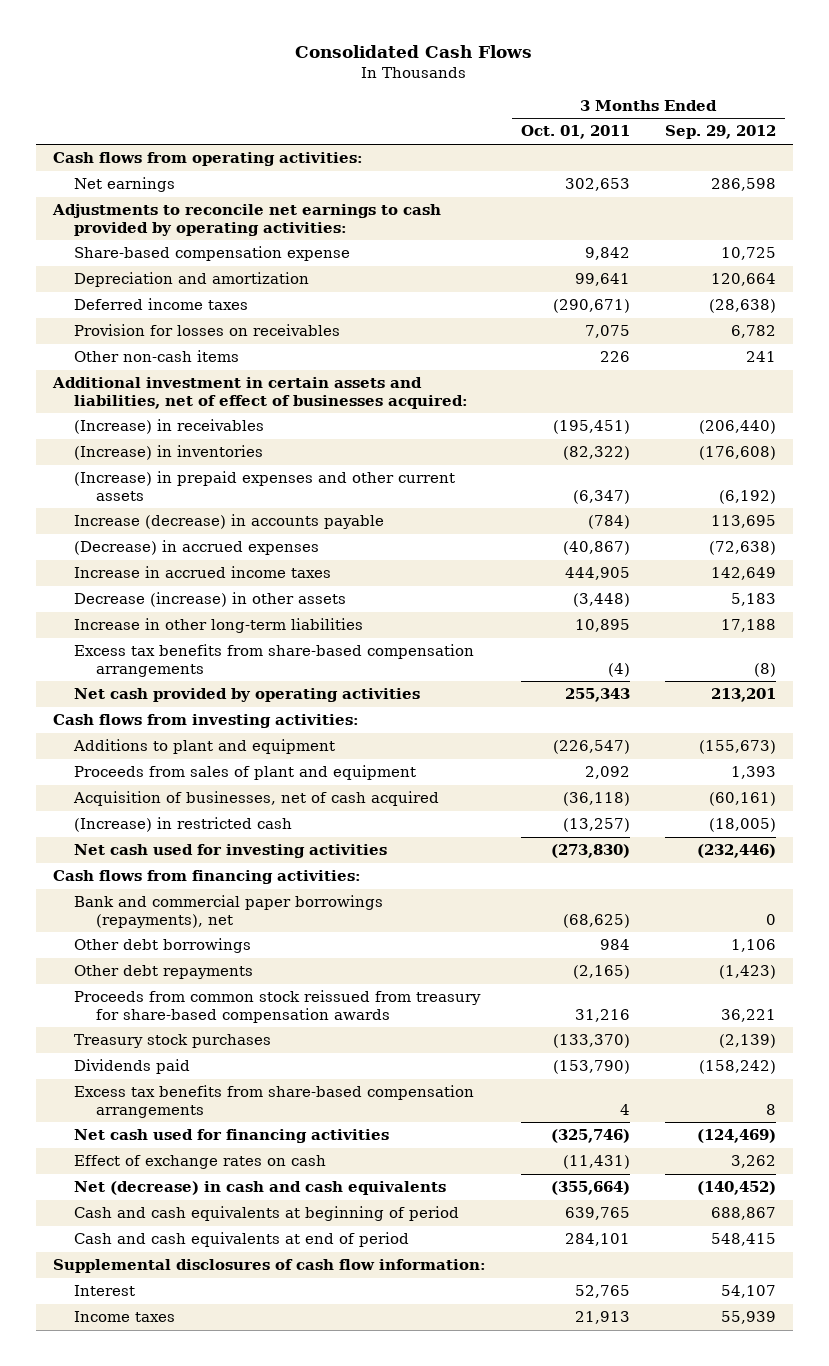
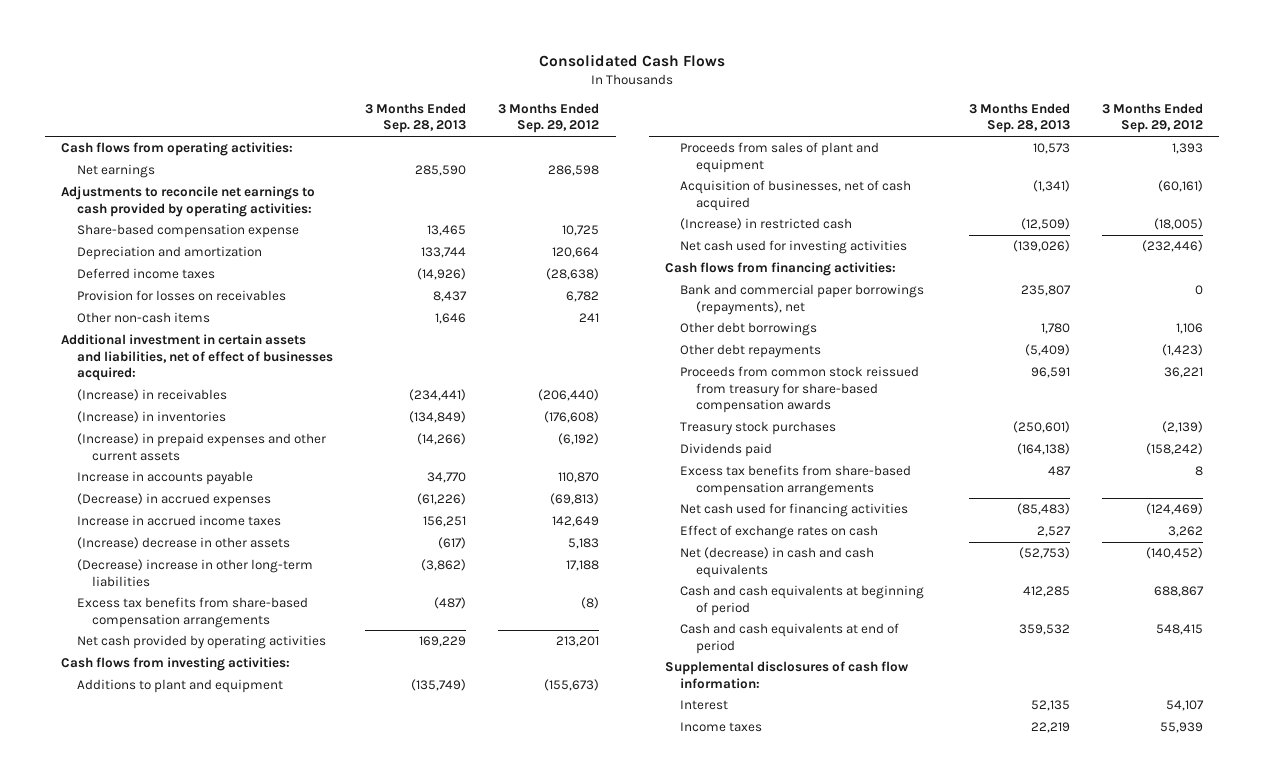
[520,125,630,140] Oct. 01, 2011 -> none
none -> [364,102,466,134] 3 Months Ended Sep. 28, 2013
[74,514,385,530] Increase (decrease) in accounts payable -> [76,471,253,486] Increase in accounts payable
[710,515,776,529] 113,695 -> [558,472,600,484] 110,870
[708,541,776,556] (72,638) -> [550,493,600,506] (69,813)
[74,592,347,608] Decrease (increase) in other assets -> [76,537,290,550] (Increase) decrease in other assets
[74,618,364,634] Increase in other long-term liabilities -> [76,559,313,587] (Decrease) increase in other long-term liabilities

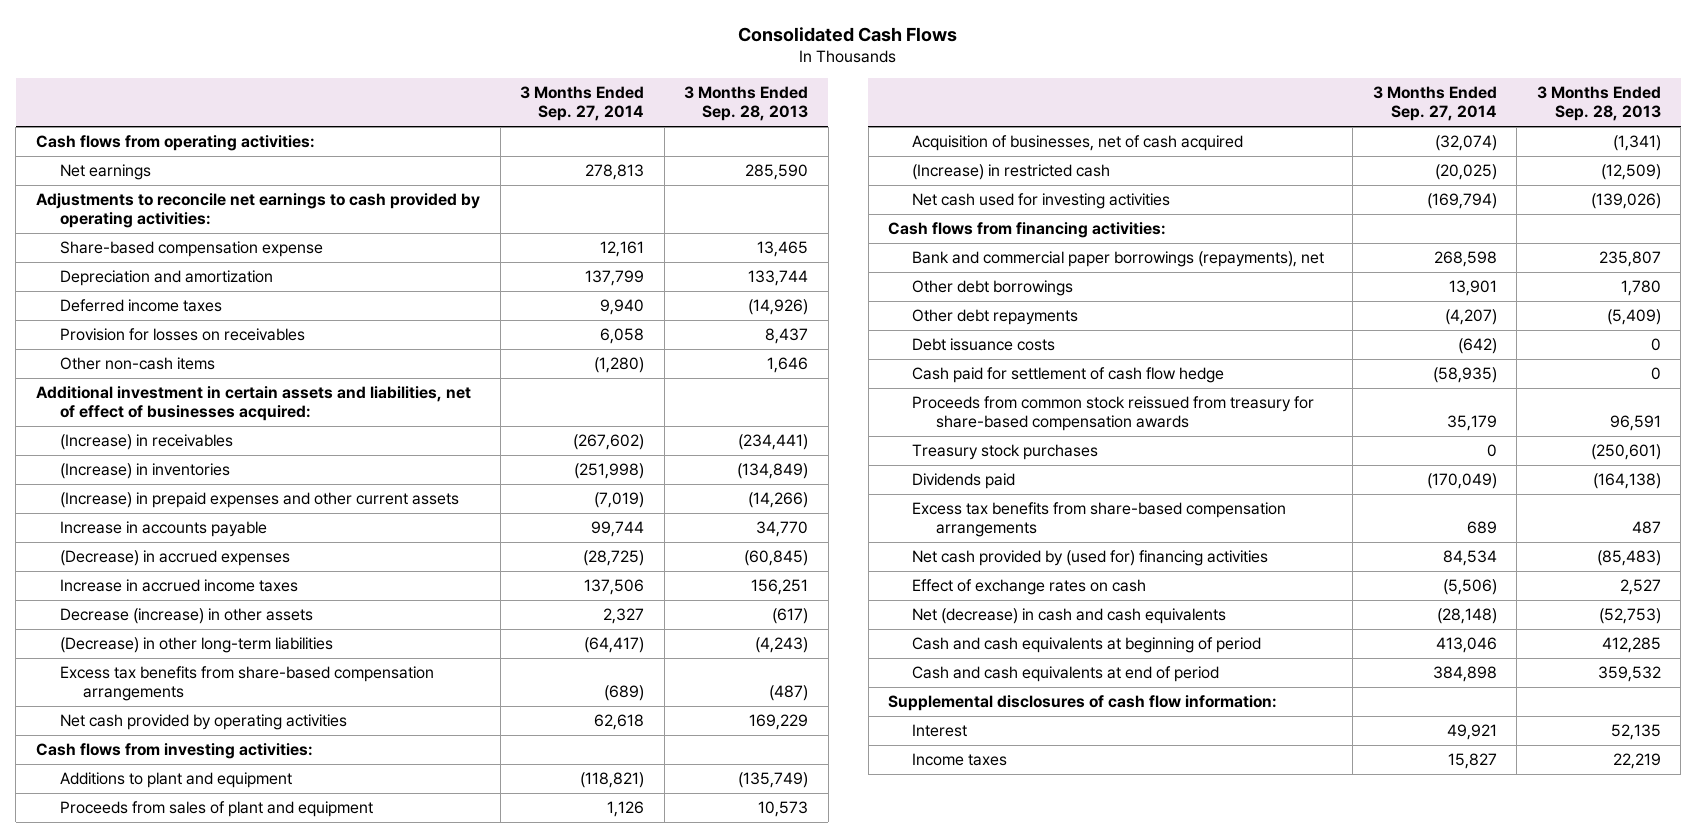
[498,102,600,134] 3 Months Ended Sep. 29, 2012 -> none
none -> [520,86,645,122] 3 Months Ended Sep. 27, 2014
[416,493,466,506] (61,226) -> [744,549,809,566] (60,845)
[76,537,290,550] (Increase) decrease in other assets -> [59,607,313,624] Decrease (increase) in other assets
[76,559,313,587] (Decrease) increase in other long-term liabilities -> [59,636,333,653] (Decrease) in other long-term liabilities
[420,559,466,572] (3,862) -> [755,636,809,653] (4,243)
none -> [912,337,1056,351] Debt issuance costs
none -> [912,366,1225,383] Cash paid for settlement of cash flow hedge
[680,503,909,518] Net cash used for financing activities -> [912,549,1269,566] Net cash provided by (used for) financing activities

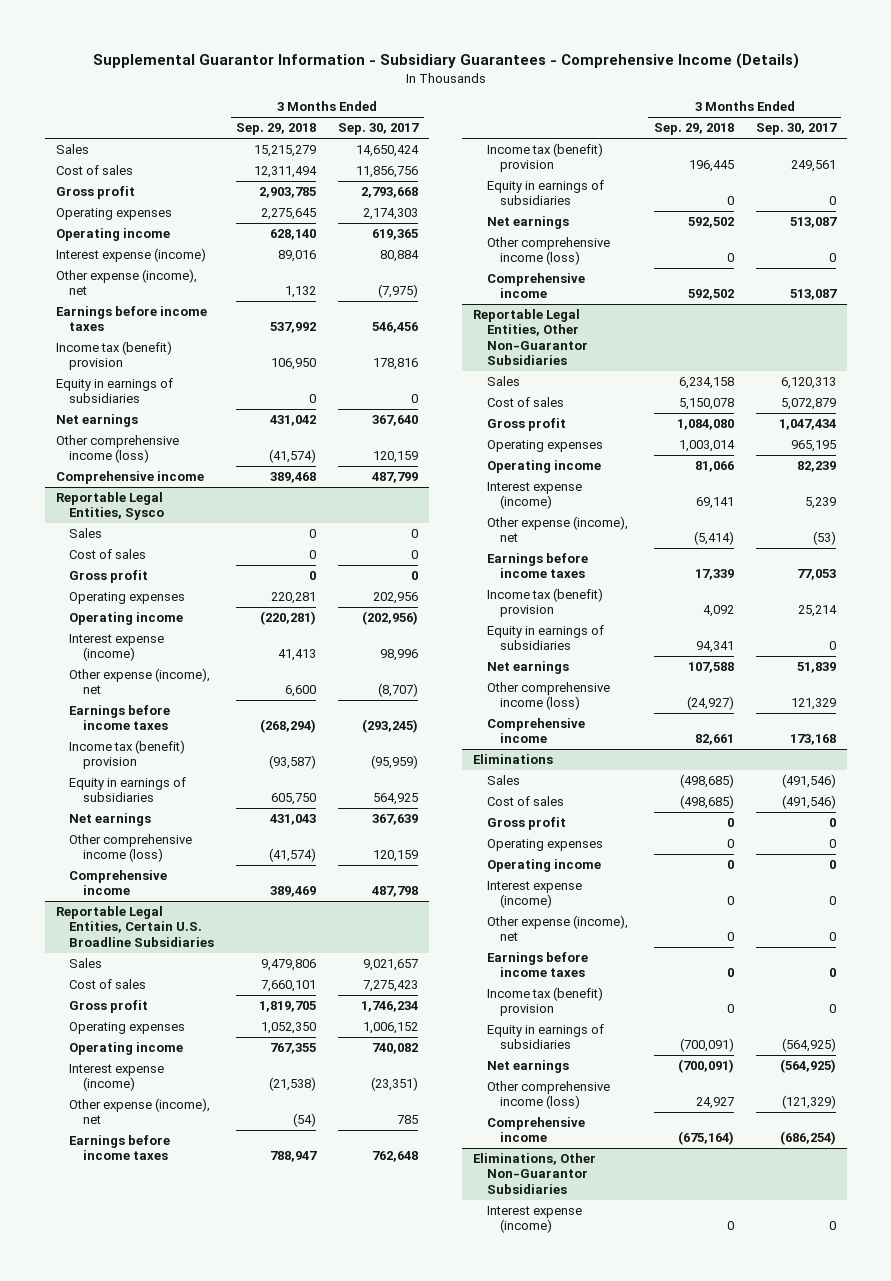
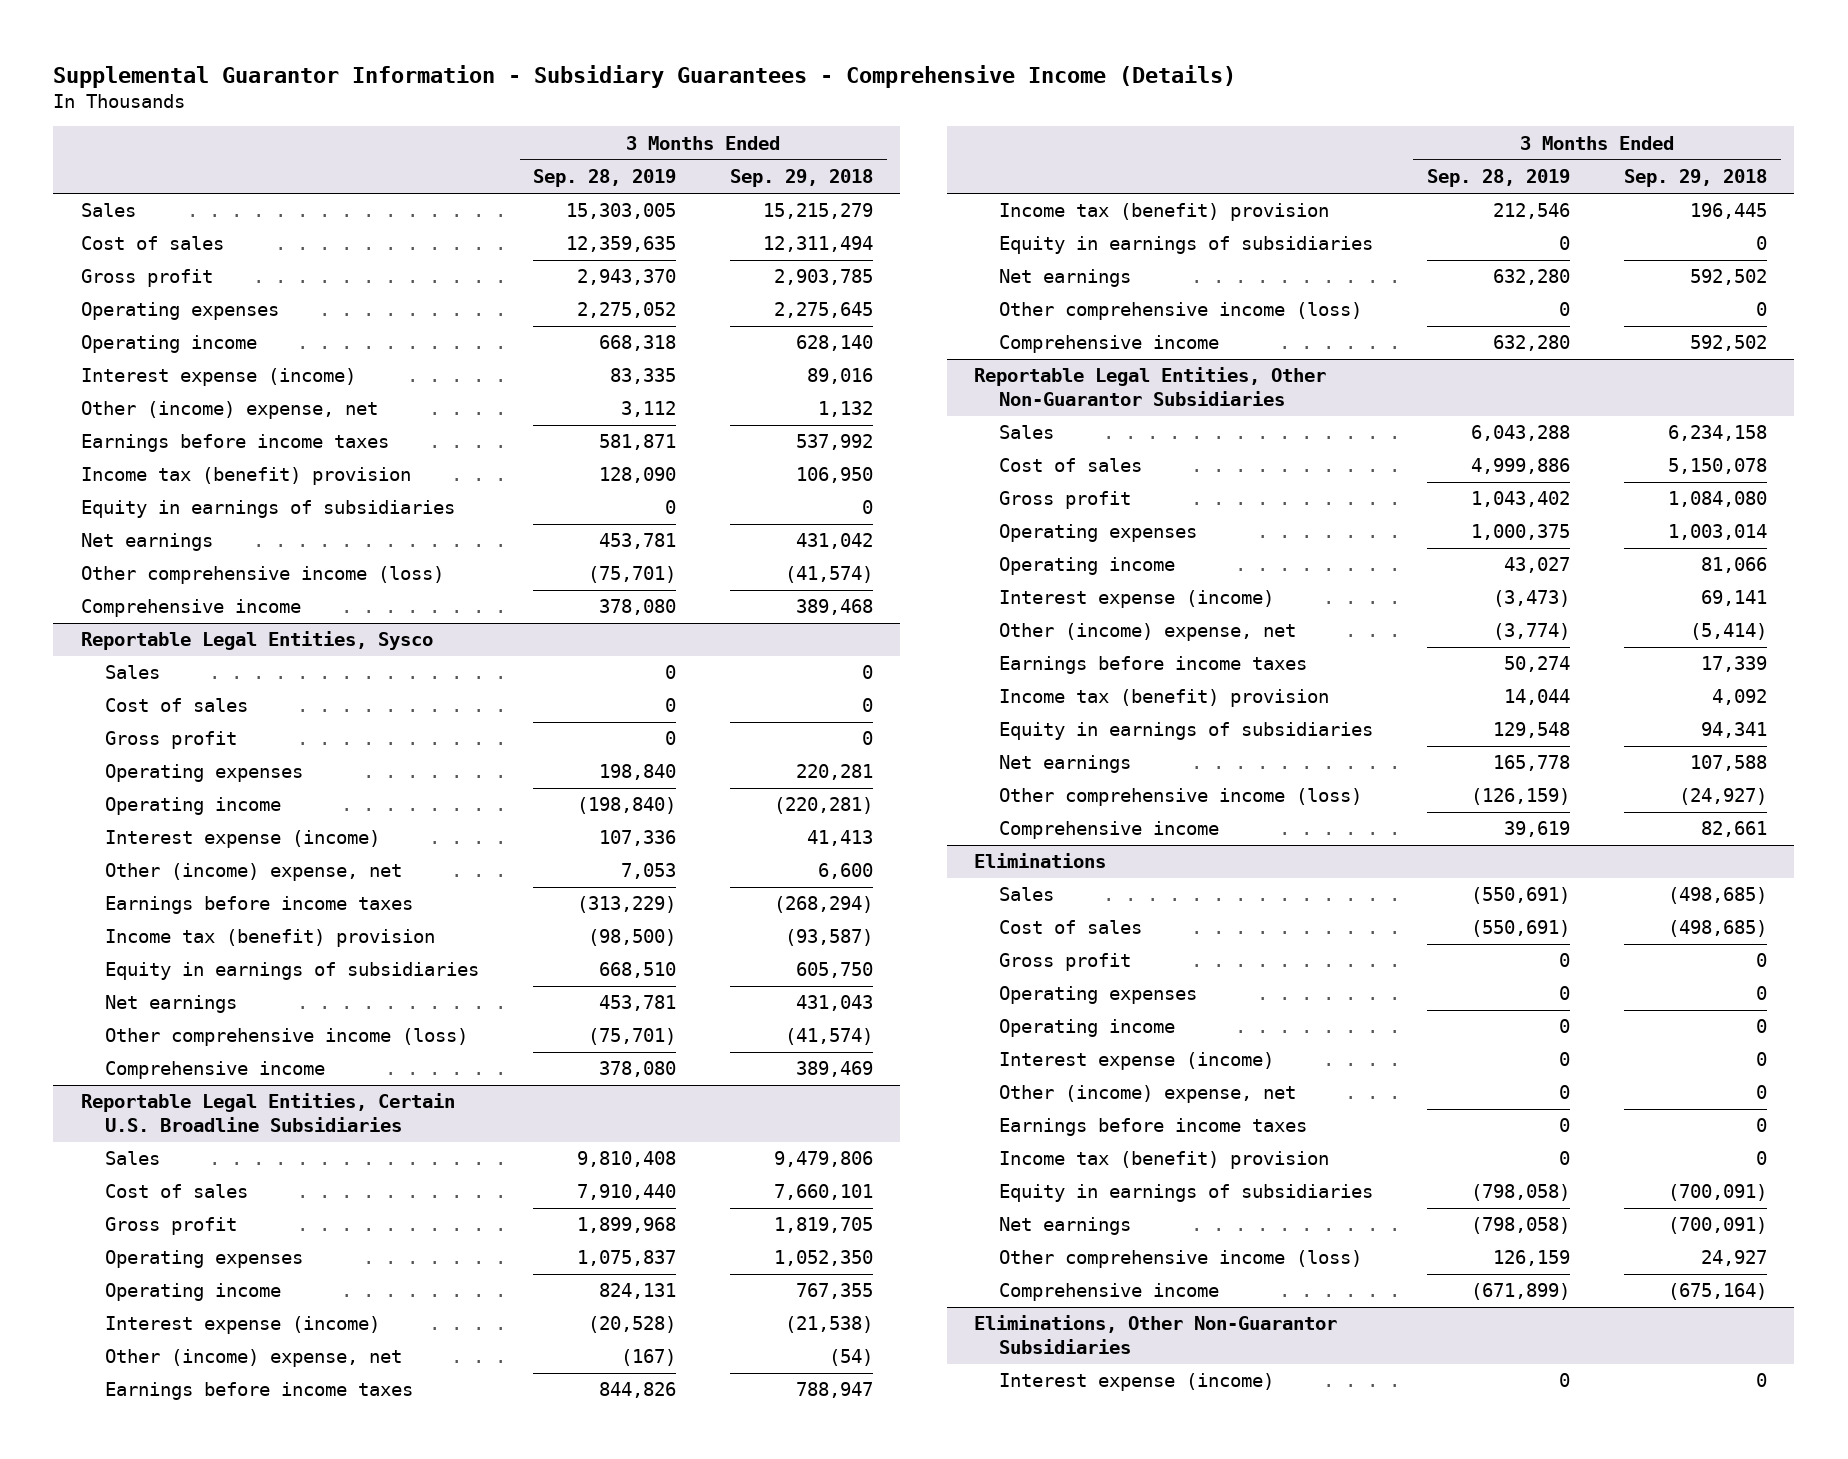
[338,123,420,136] Sep. 30, 2017 -> none
none -> [533,169,677,188] Sep. 28, 2019
[55,269,197,296] Other expense (income), net -> [80,401,378,420] Other (income) expense, net
[69,668,211,695] Other expense (income), net -> [105,863,403,882] Other (income) expense, net
[69,1098,211,1125] Other expense (income), net -> [105,1349,403,1368] Other (income) expense, net
[486,516,628,543] Other expense (income), net -> [998,623,1296,642] Other (income) expense, net
[486,915,628,942] Other expense (income), net -> [998,1085,1296,1104] Other (income) expense, net

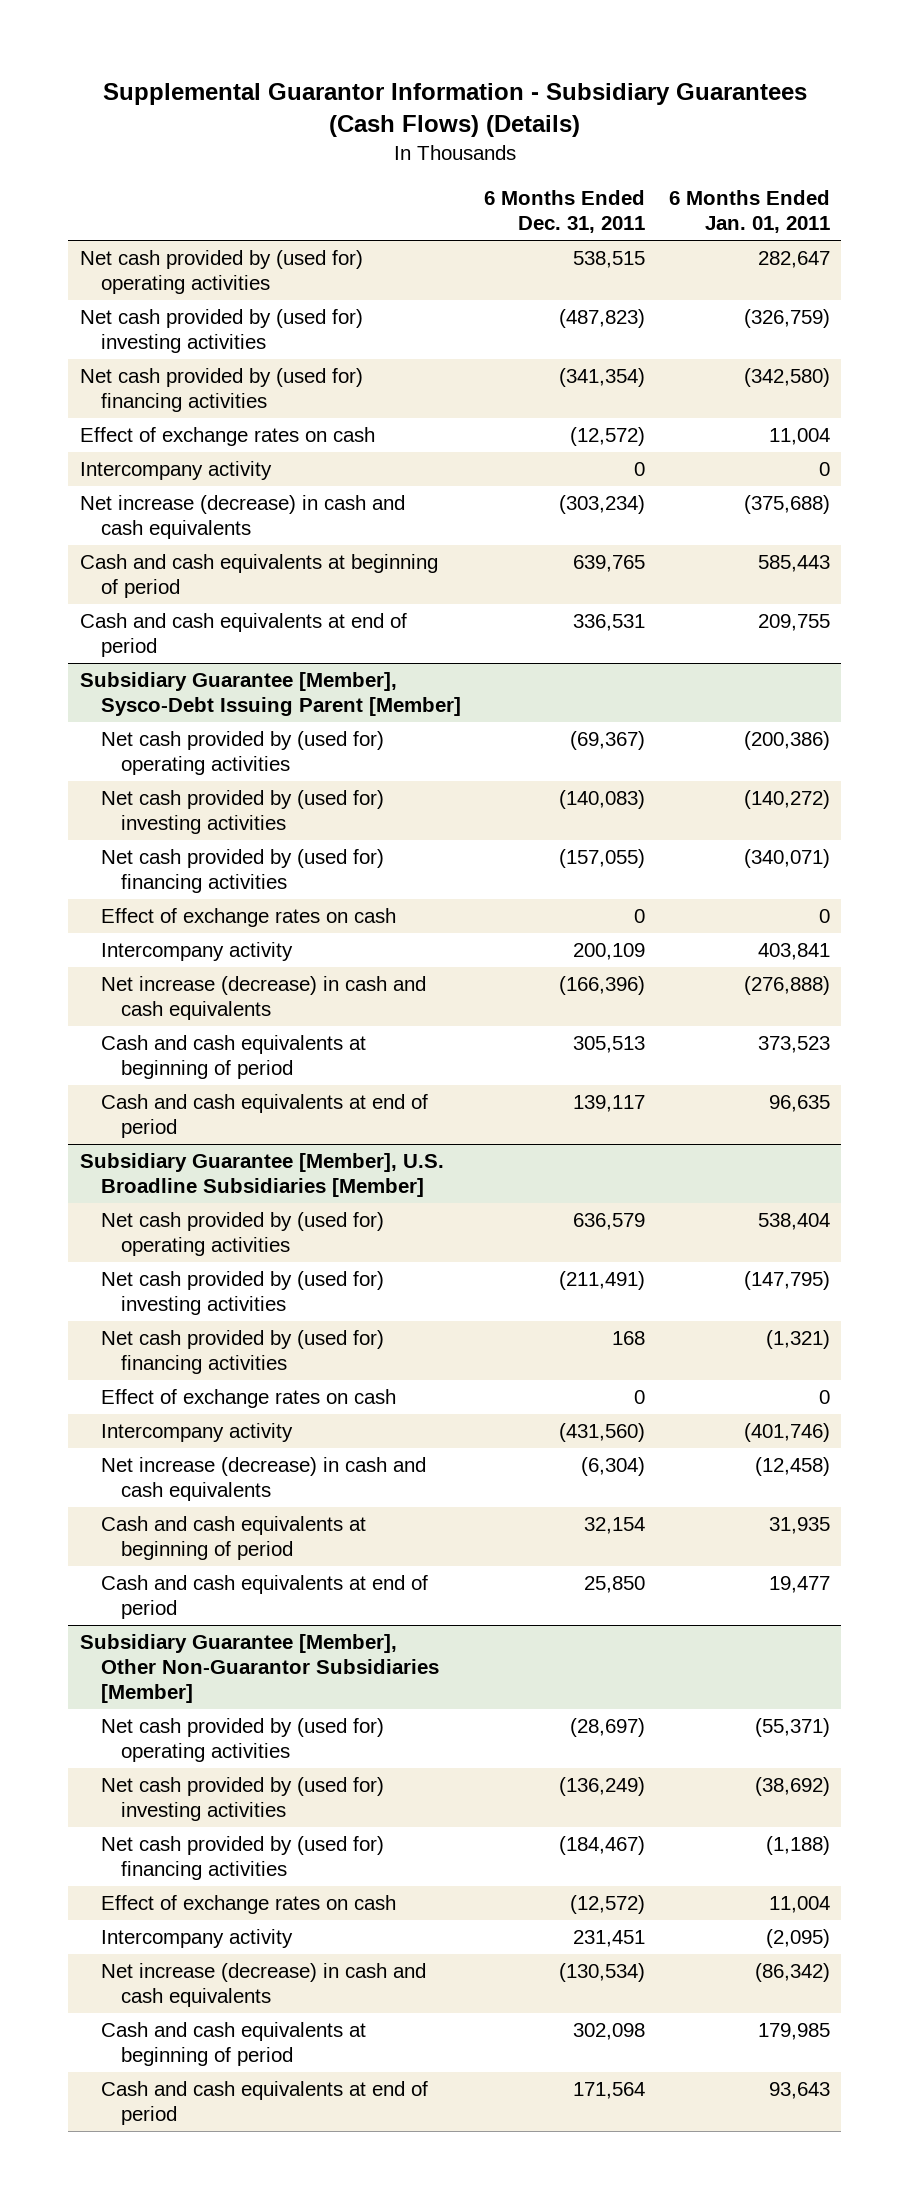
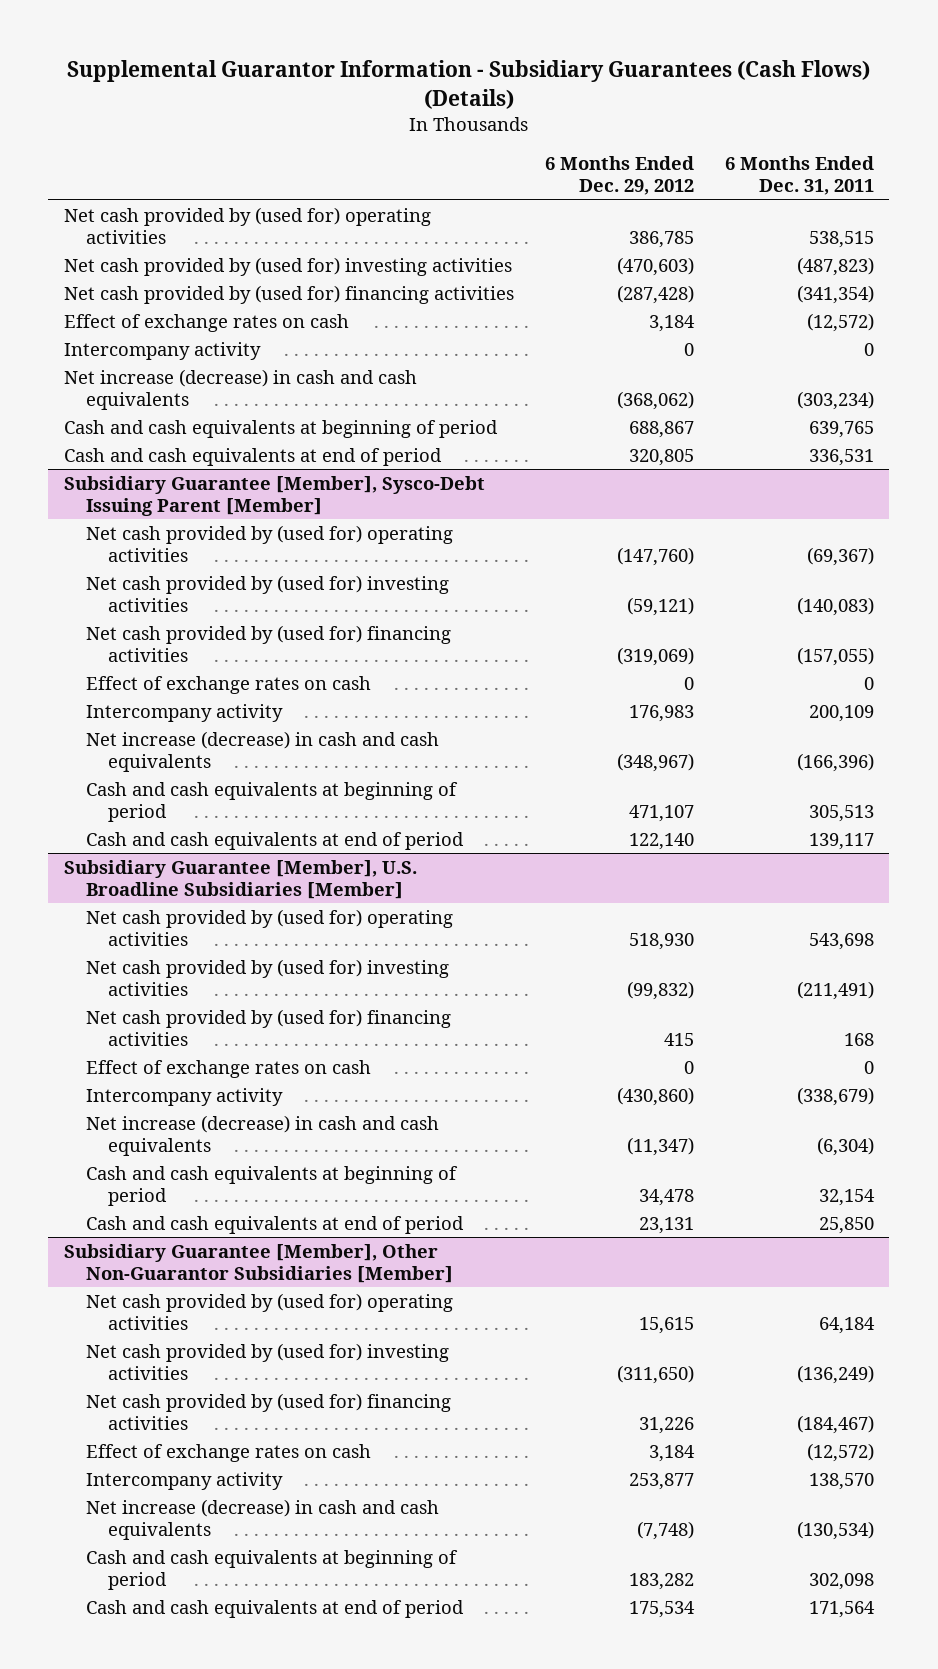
[668,190,830,234] 6 Months Ended Jan. 01, 2011 -> none
none -> [544,155,694,196] 6 Months Ended Dec. 29, 2012
[573,1213,646,1231] 636,579 -> [808,933,874,951] 543,698
[559,1423,646,1443] (431,560) -> [796,1086,874,1106] (338,679)
[570,1718,646,1738] (28,697) -> [818,1317,875,1335] 64,184
[573,1930,646,1948] 231,451 -> [808,1472,874,1490] 138,570

